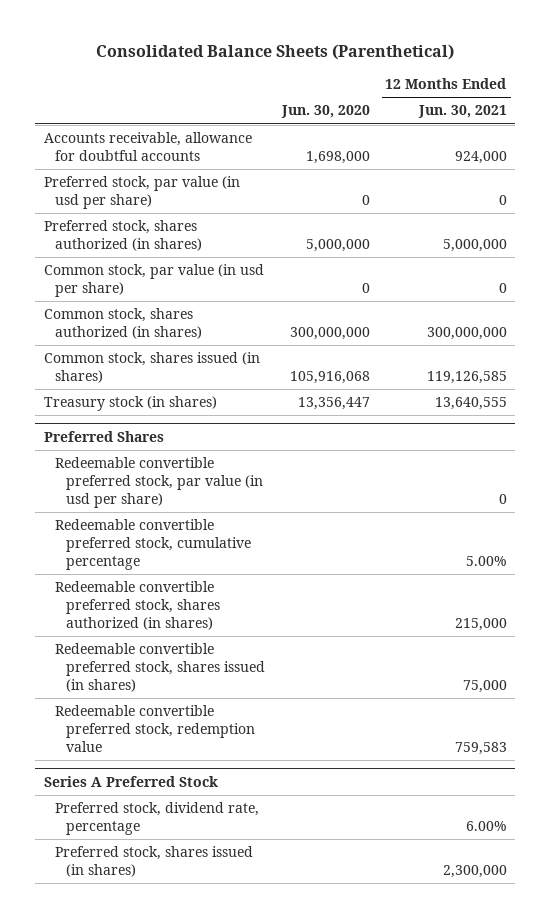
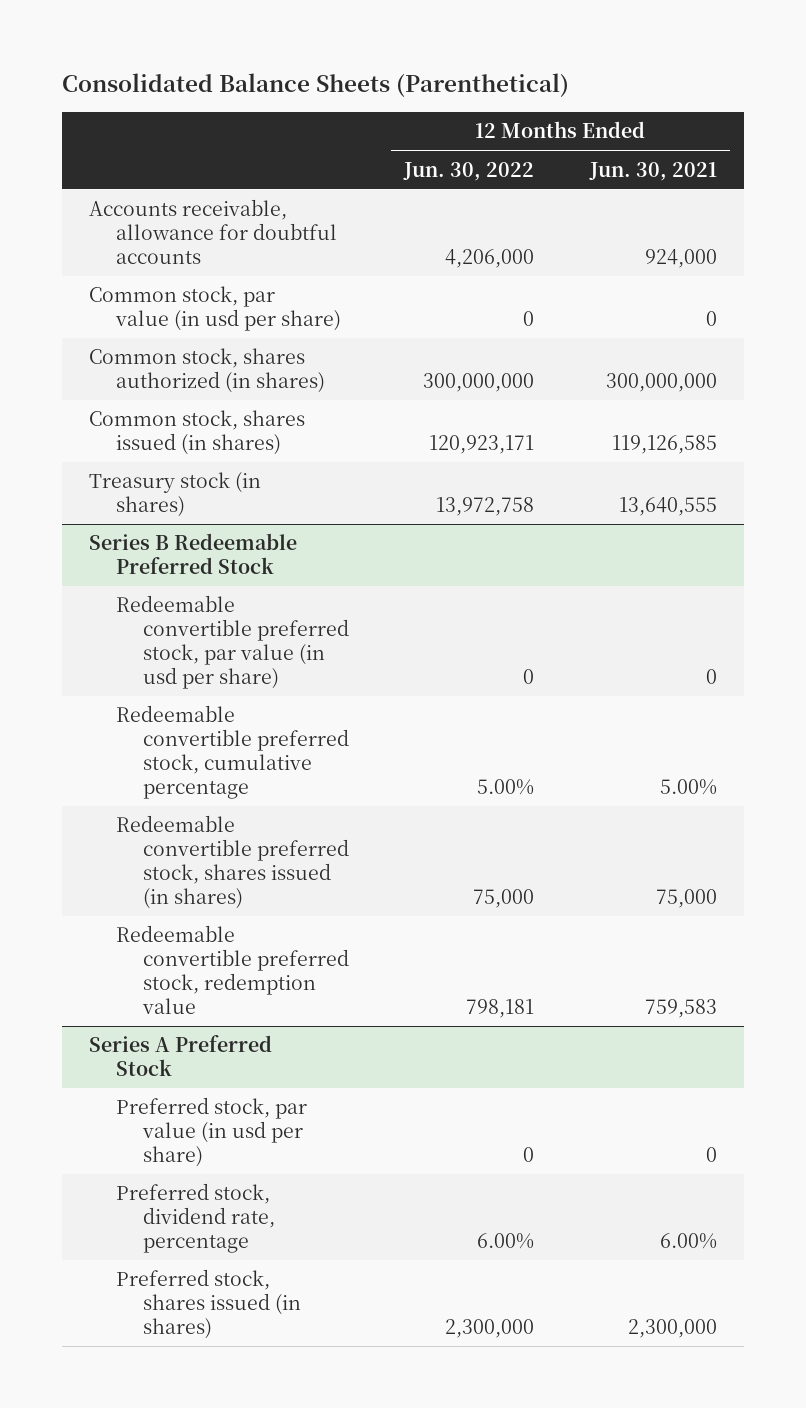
[280,105,370,119] Jun. 30, 2020 -> none
none -> [403,161,535,181] Jun. 30, 2022
[43,176,240,210] Preferred stock, par value (in usd per share) -> none
[43,220,202,252] Preferred stock, shares authorized (in shares) -> none
[43,431,164,443] Preferred Shares -> [89,533,298,575] Series B Redeemable Preferred Stock
[54,581,221,630] Redeemable convertible preferred stock, shares authorized (in shares) -> none
none -> [116,1097,308,1168] Preferred stock, par value (in usd per share)

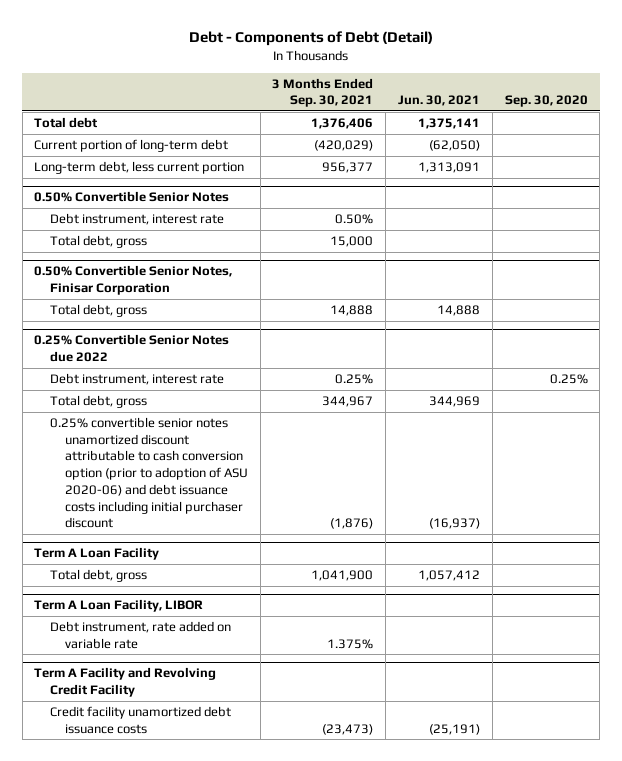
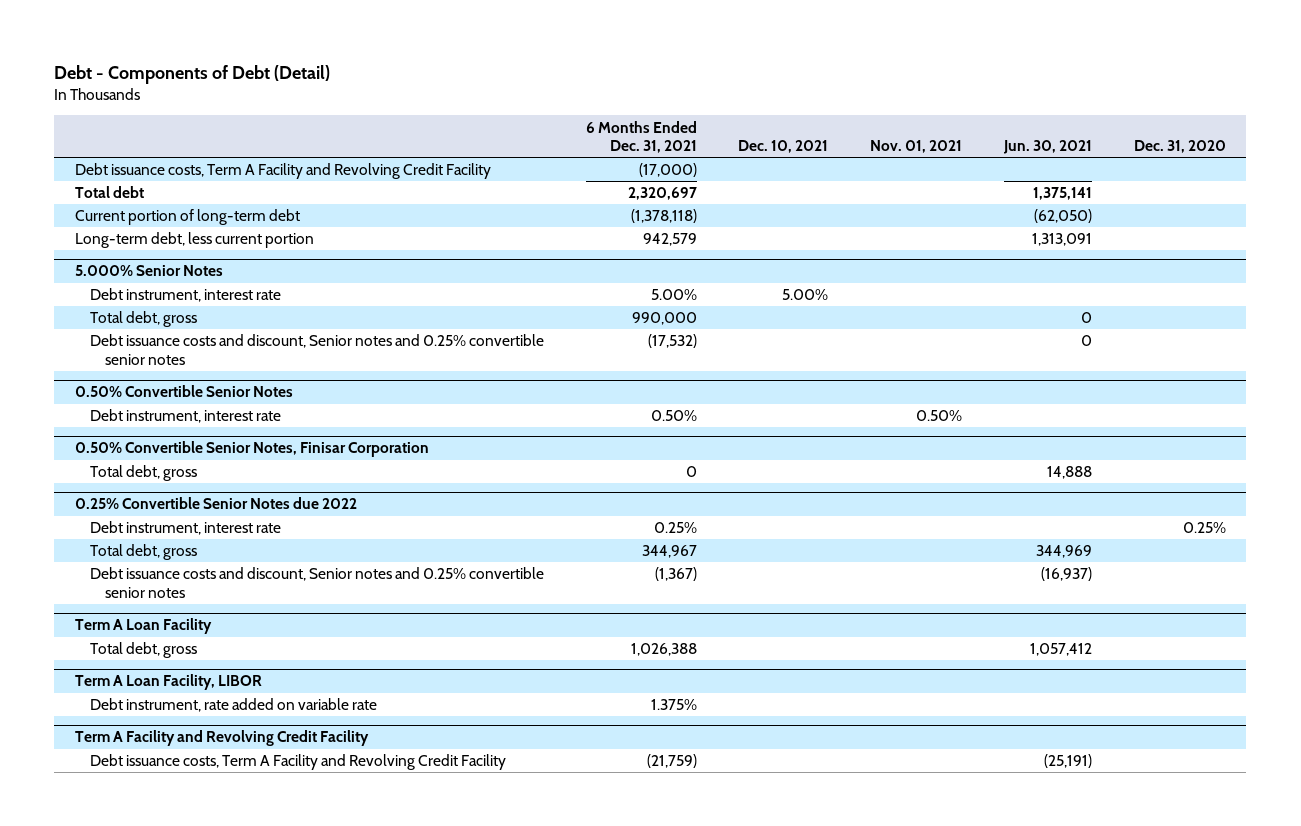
[272,77,374,108] 3 Months Ended Sep. 30, 2021 -> none
[504,95,588,108] Sep. 30, 2020 -> none
none -> [585,120,697,154] 6 Months Ended Dec. 31, 2021
none -> [738,140,829,154] Dec. 10, 2021
none -> [870,140,963,154] Nov. 01, 2021
none -> [1133,140,1226,154] Dec. 31, 2020
none -> [74,163,491,180] Debt issuance costs, Term A Facility and Revolving Credit Facility
none -> [74,265,223,277] 5.000% Senior Notes
none -> [90,288,282,303] Debt instrument, interest rate
none -> [90,311,198,328] Total debt, gross
none -> [90,334,545,365] Debt issuance costs and discount, Senior notes and 0.25% convertible senior notes
[49,234,147,248] Total debt, gross -> none
[49,416,248,529] 0.25% convertible senior notes unamortized discount attributable to cash conversion option (prior to adoption of ASU 2020-06) and debt issuance costs including initial purchaser discount -> [90,567,545,598] Debt issuance costs and discount, Senior notes and 0.25% convertible senior notes
[49,705,231,734] Credit facility unamortized debt issuance costs -> [90,754,507,771] Debt issuance costs, Term A Facility and Revolving Credit Facility

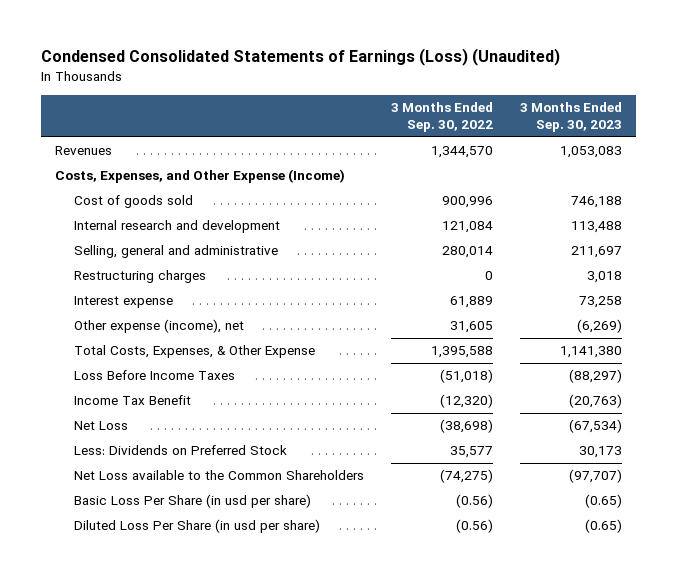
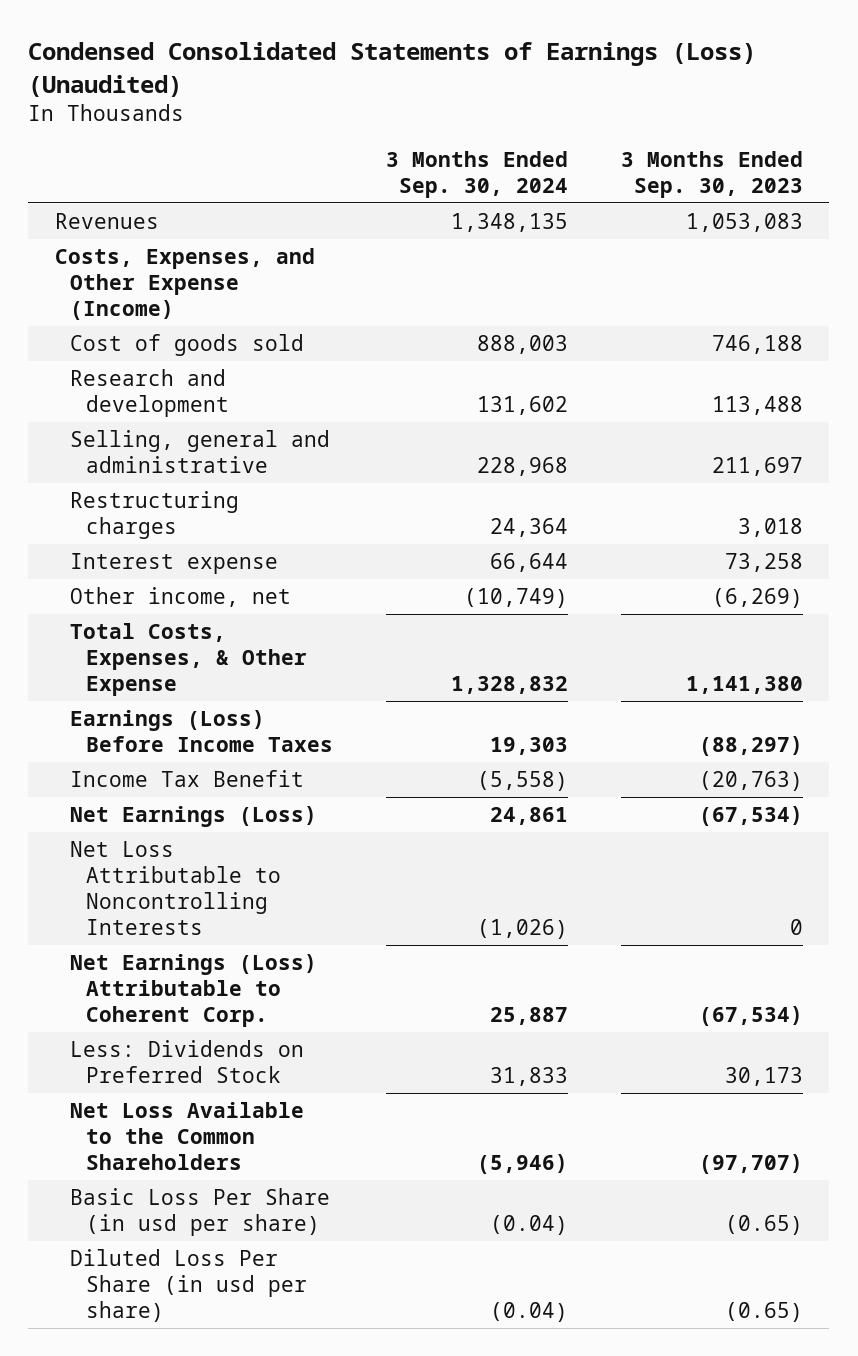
[390,101,493,133] 3 Months Ended Sep. 30, 2022 -> none
none -> [386,150,569,198] 3 Months Ended Sep. 30, 2024
[73,220,280,234] Internal research and development -> [70,369,230,418] Research and development
[73,319,244,334] Other expense (income), net -> [70,587,292,608] Other income, net
[73,370,235,381] Loss Before Income Taxes -> [70,710,334,753] Earnings (Loss) Before Income Taxes
none -> [70,806,318,828] Net Earnings (Loss)
none -> [70,841,282,936] Net Loss Attributable to Noncontrolling Interests
[73,421,128,431] Net Loss -> [70,954,318,1028] Net Earnings (Loss) Attributable to Coherent Corp.
[73,470,364,481] Net Loss available to the Common Shareholders -> [70,1102,305,1171] Net Loss Available to the Common Shareholders

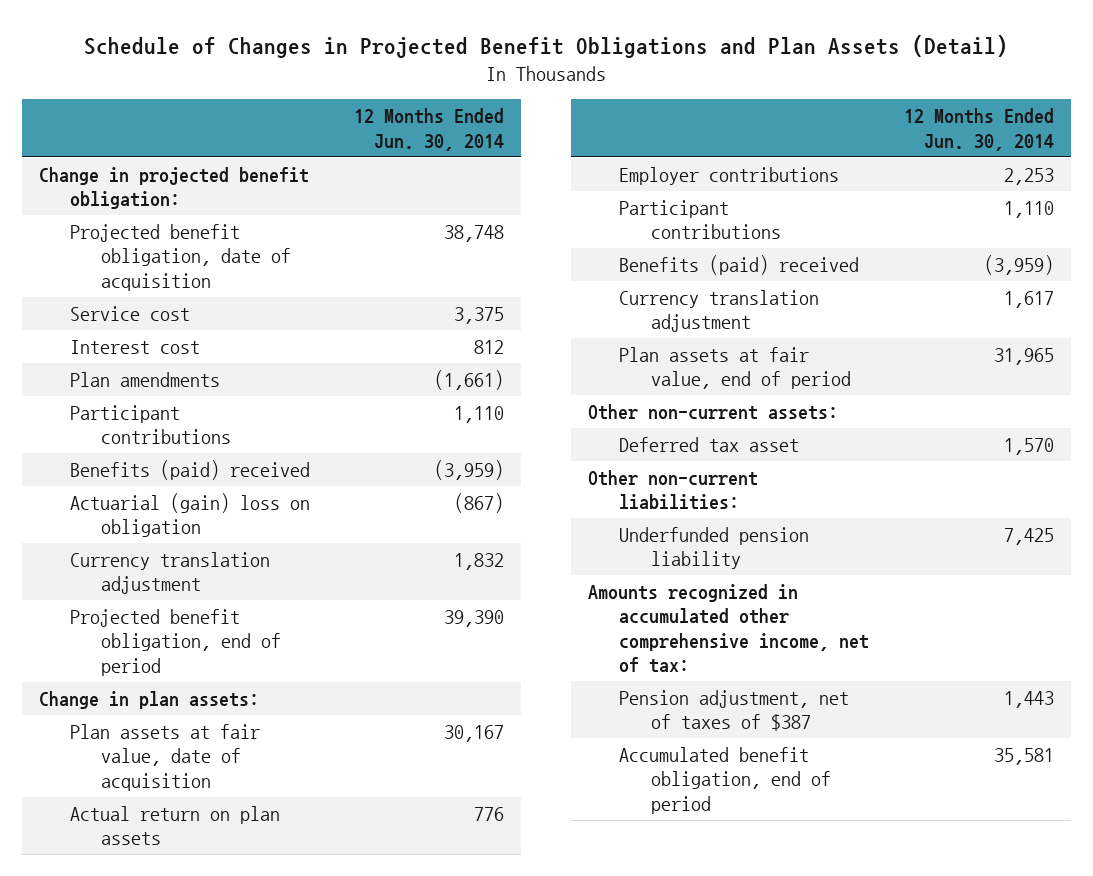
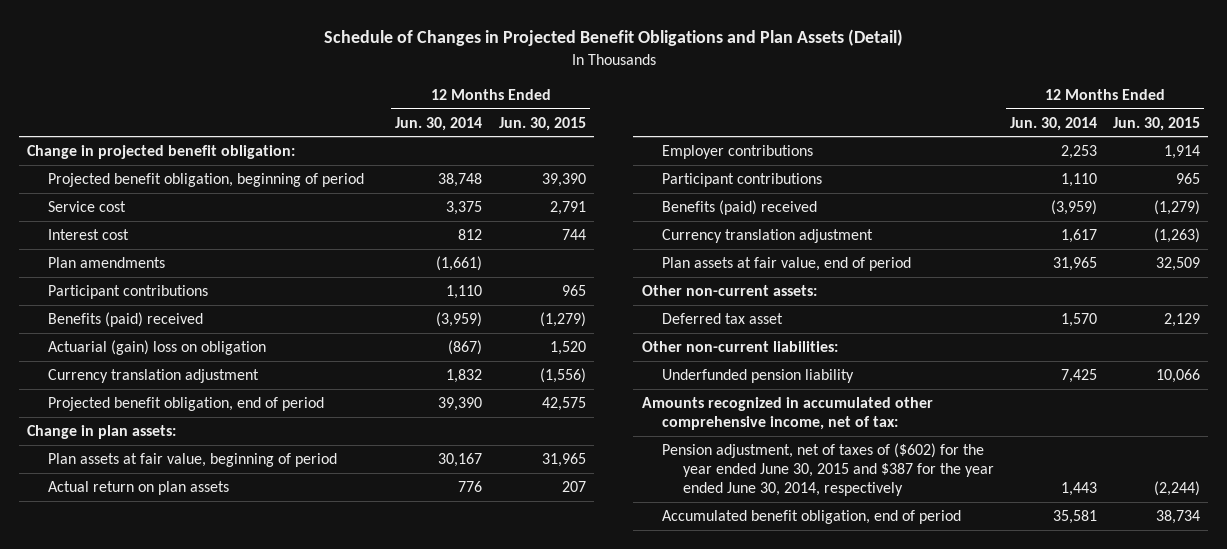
none -> [498,116,586,131] Jun. 30, 2015
[70,223,292,291] Projected benefit obligation, date of acquisition -> [47,173,364,188] Projected benefit obligation, beginning of period
[70,723,261,791] Plan assets at fair value, date of acquisition -> [47,453,337,468] Plan assets at fair value, beginning of period
[619,689,850,732] Pension adjustment, net of taxes of $387 -> [662,443,994,496] Pension adjustment, net of taxes of ($602) for the year ended June 30, 2015 and $387 for the year ended June 30, 2014, respectively

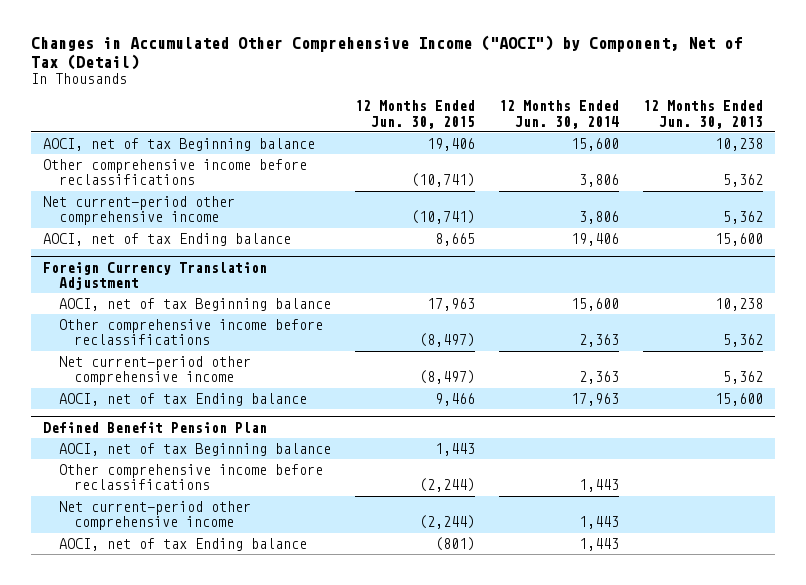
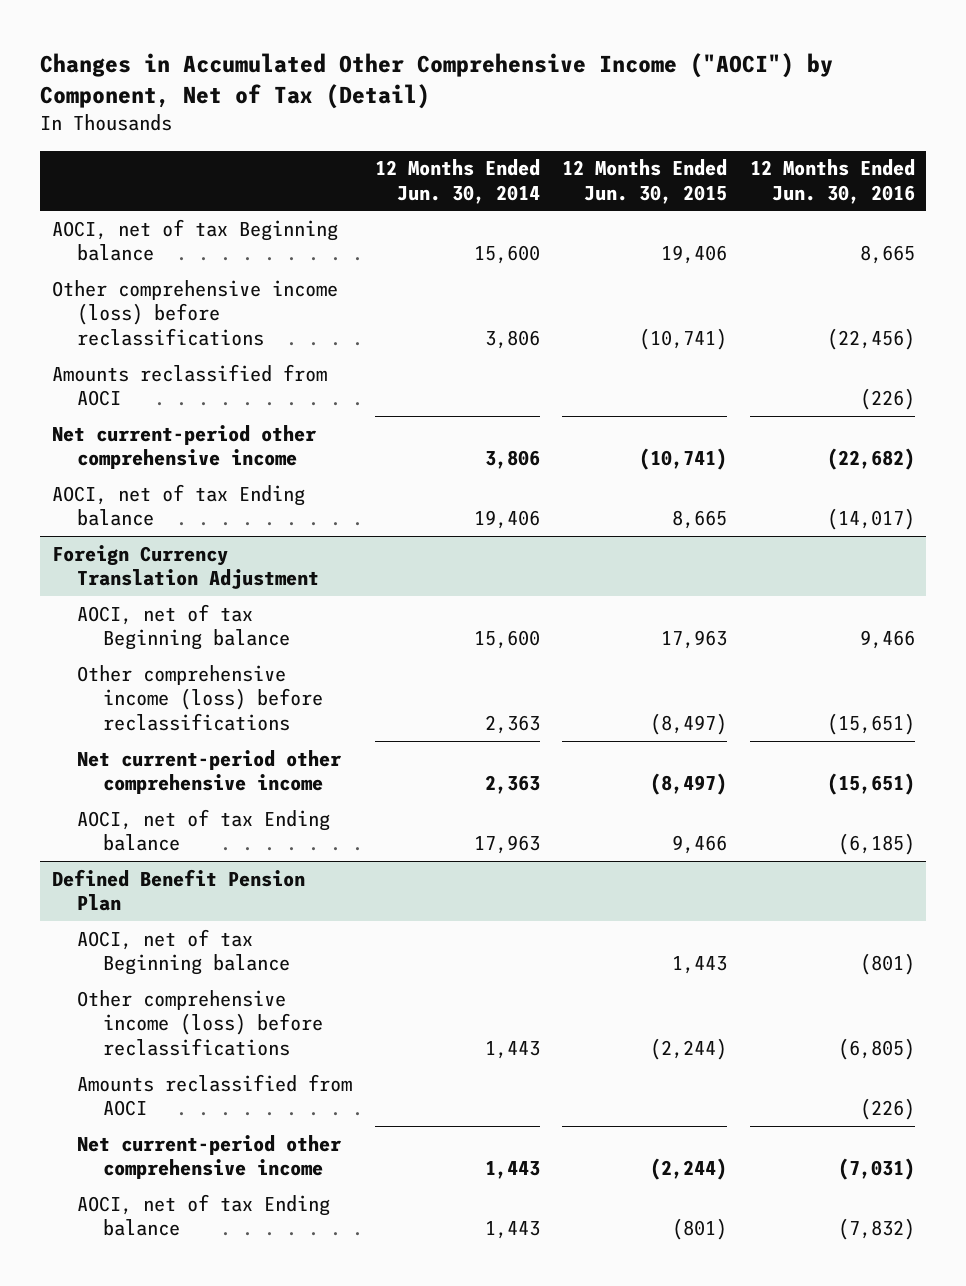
[642,100,763,129] 12 Months Ended Jun. 30, 2013 -> none
none -> [749,159,915,204] 12 Months Ended Jun. 30, 2016
[43,159,308,186] Other comprehensive income before reclassifications -> [51,279,338,347] Other comprehensive income (loss) before reclassifications
none -> [51,363,327,407] Amounts reclassified from AOCI
[58,319,323,346] Other comprehensive income before reclassifications -> [77,664,323,732] Other comprehensive income (loss) before reclassifications
[58,464,323,491] Other comprehensive income before reclassifications -> [77,989,323,1057] Other comprehensive income (loss) before reclassifications
none -> [77,1073,353,1117] Amounts reclassified from AOCI

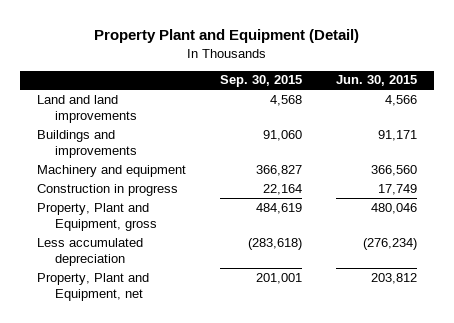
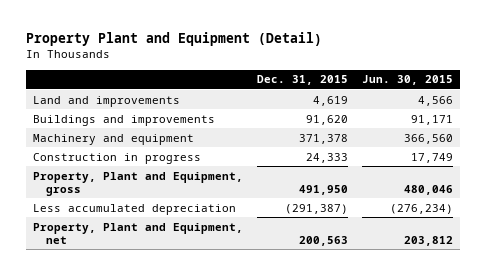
[220,75,303,88] Sep. 30, 2015 -> none
none -> [256,75,348,86] Dec. 31, 2015
[37,94,138,123] Land and land improvements -> [32,95,180,107] Land and improvements

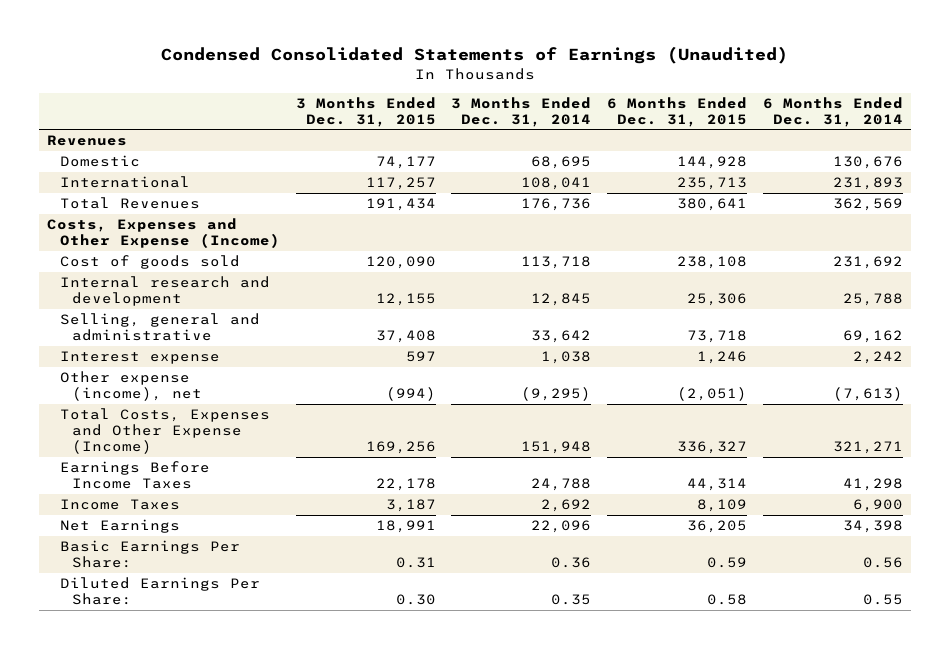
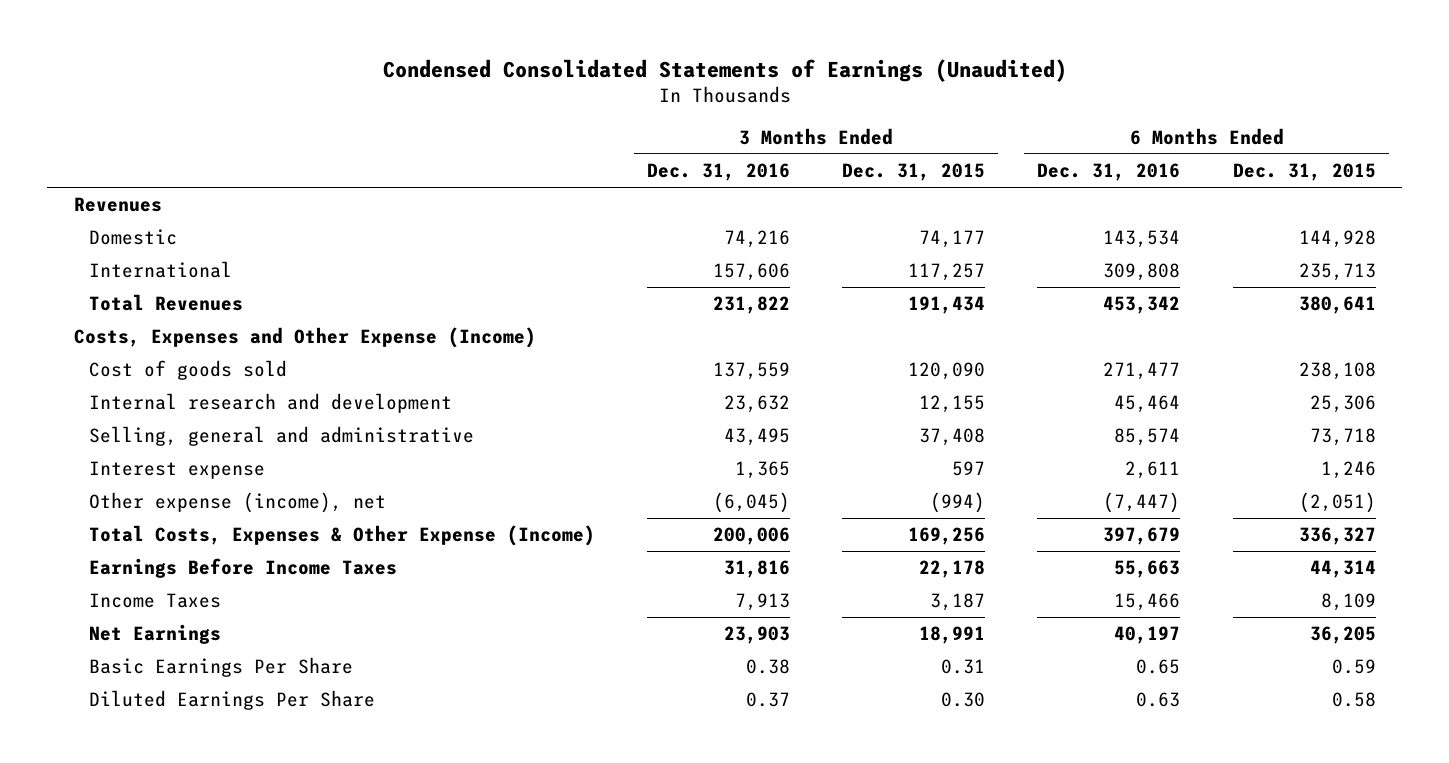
[451,96,592,127] 3 Months Ended Dec. 31, 2014 -> none
[763,96,904,127] 6 Months Ended Dec. 31, 2014 -> none
none -> [647,163,791,182] Dec. 31, 2016
none -> [1037,163,1181,182] Dec. 31, 2016
[59,408,270,455] Total Costs, Expenses and Other Expense (Income) -> [88,525,595,547] Total Costs, Expenses & Other Expense (Income)
[59,540,240,569] Basic Earnings Per Share: -> [88,657,353,678] Basic Earnings Per Share
[59,577,260,606] Diluted Earnings Per Share: -> [88,690,375,711] Diluted Earnings Per Share

